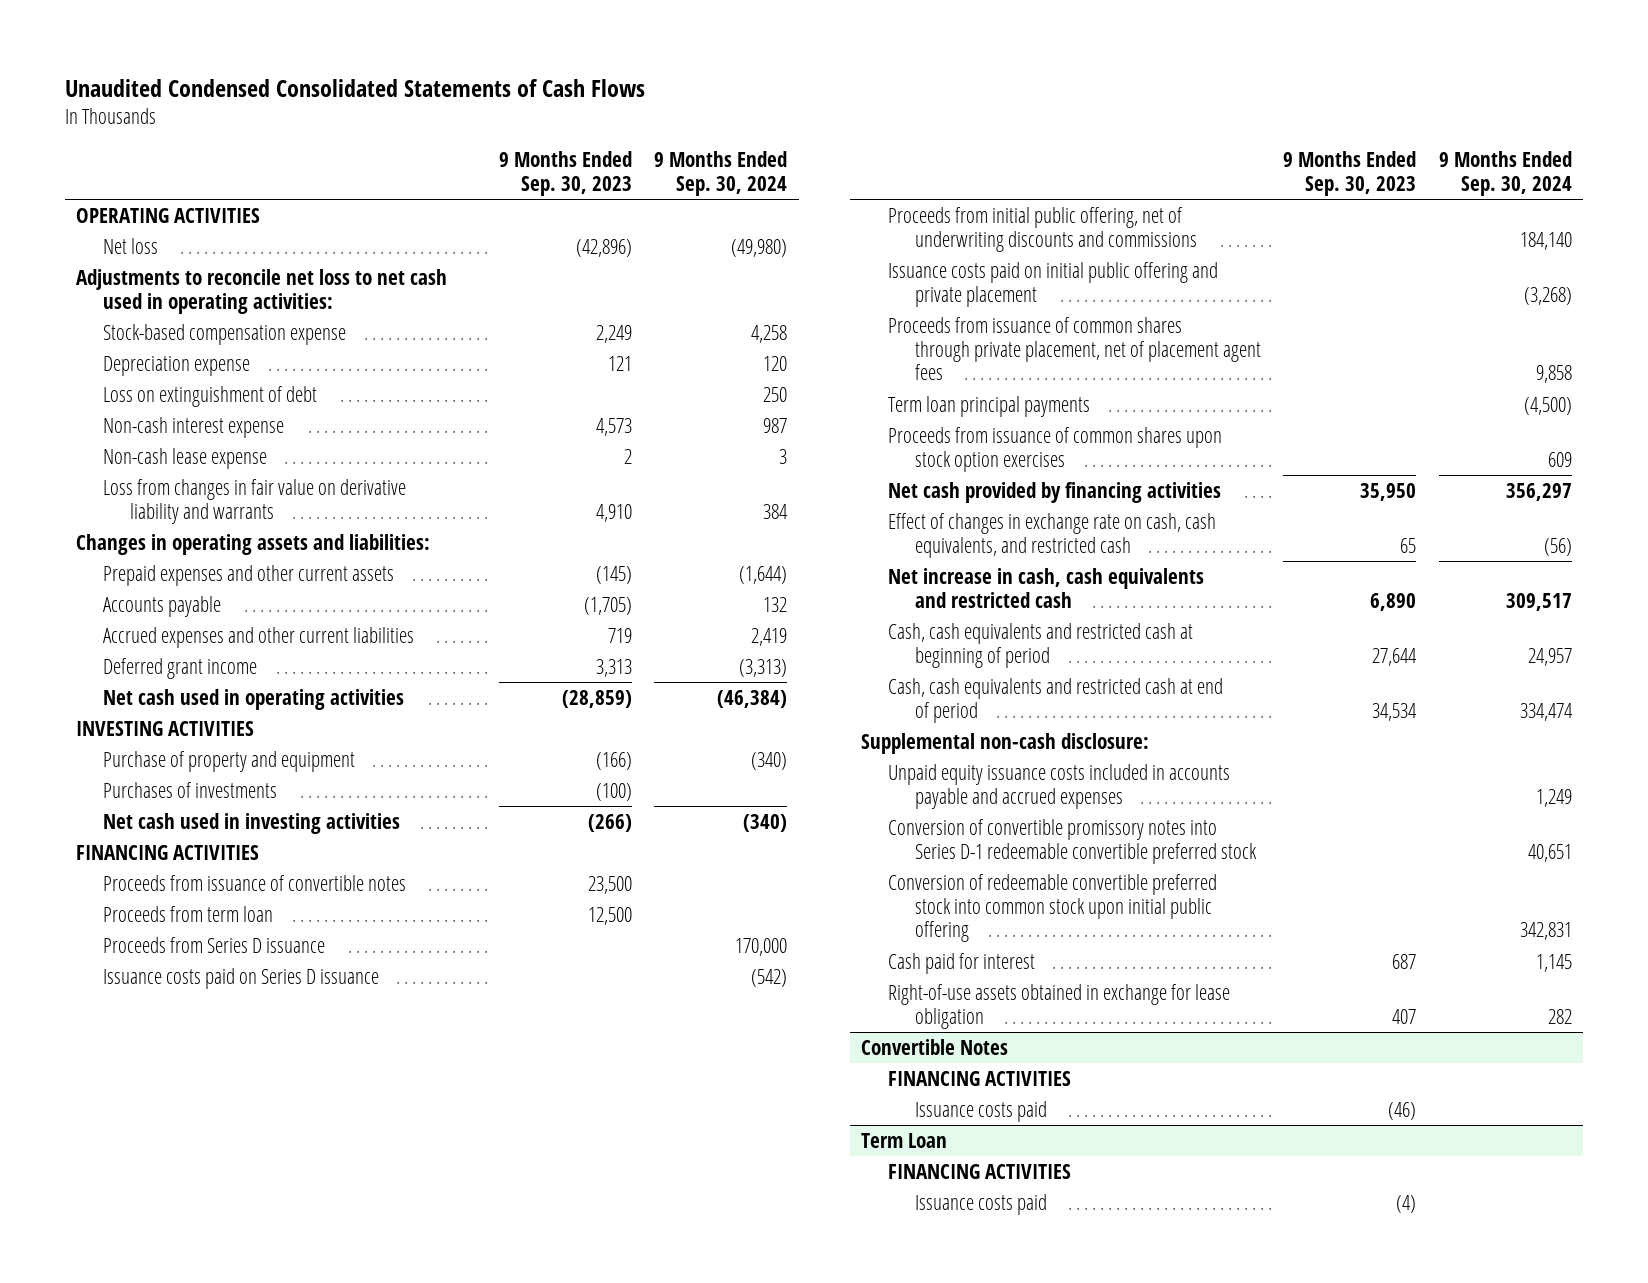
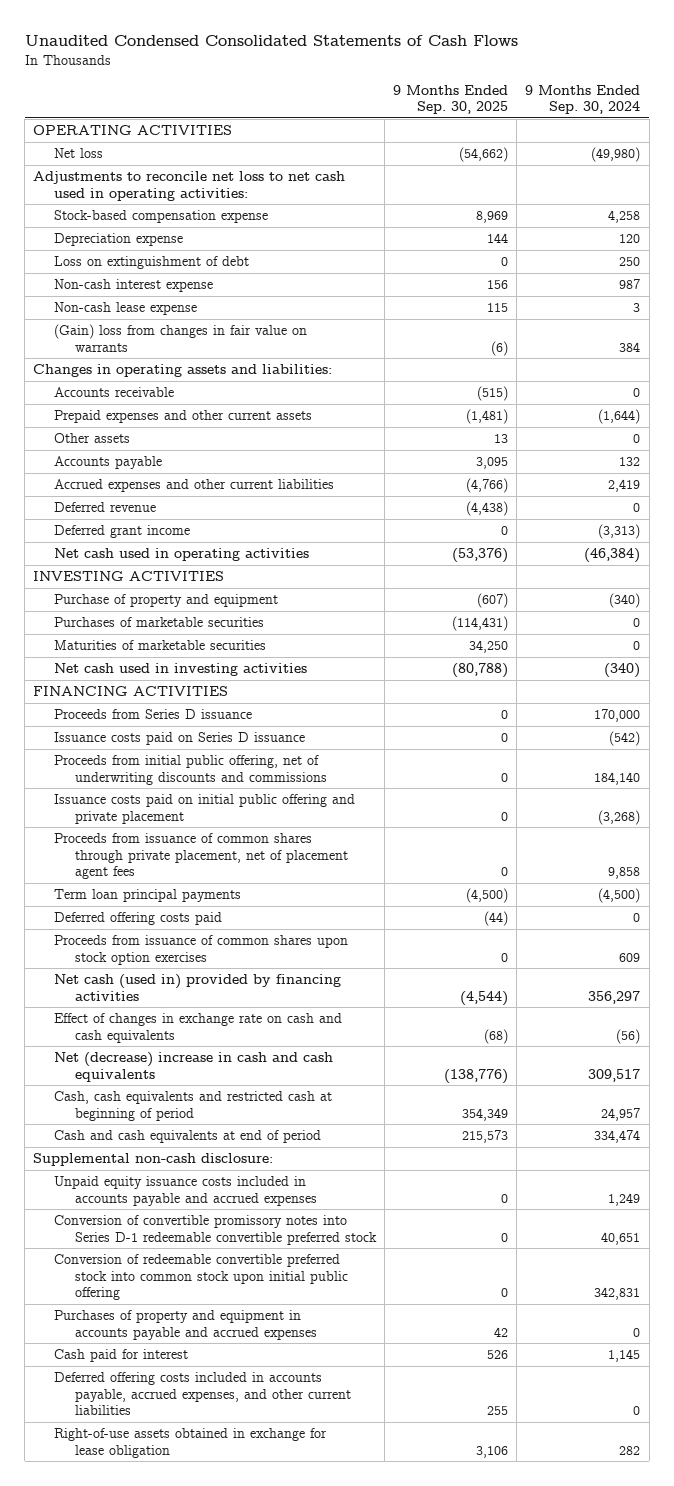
[498,151,632,197] 9 Months Ended Sep. 30, 2023 -> none
none -> [393,84,509,115] 9 Months Ended Sep. 30, 2025
[103,478,407,524] Loss from changes in fair value on derivative liability and warrants -> [54,324,308,352] (Gain) loss from changes in fair value on warrants
none -> [54,387,175,398] Accounts receivable
none -> [54,433,131,444] Other assets
none -> [54,502,157,513] Deferred revenue
[103,781,278,798] Purchases of investments -> none
none -> [54,617,265,628] Purchases of marketable securities
none -> [54,640,267,651] Maturities of marketable securities
[103,874,407,891] Proceeds from issuance of convertible notes -> none
[103,905,274,922] Proceeds from term loan -> none
none -> [54,912,223,926] Deferred offering costs paid
[887,481,1221,503] Net cash provided by financing activities -> [54,974,342,1001] Net cash (used in) provided by financing activities
[887,512,1216,558] Effect of changes in exchange rate on cash, cash equivalents, and restricted cash -> [54,1013,343,1043] Effect of changes in exchange rate on cash and cash equivalents
[887,567,1204,608] Net increase in cash, cash equivalents and restricted cash -> [54,1052,334,1082] Net (decrease) increase in cash and cash equivalents
[887,677,1223,723] Cash, cash equivalents and restricted cash at end of period -> [54,1130,322,1144] Cash and cash equivalents at end of period
none -> [54,1310,317,1340] Purchases of property and equipment in accounts payable and accrued expenses
none -> [54,1372,351,1415] Deferred offering costs included in accounts payable, accrued expenses, and other current liabilities
[860,1038,1008,1055] Convertible Notes -> none
[887,1070,1071,1086] FINANCING ACTIVITIES -> none
[914,1100,1047,1122] Issuance costs paid -> none
[860,1132,947,1148] Term Loan -> none
[887,1163,1071,1179] FINANCING ACTIVITIES -> none
[914,1193,1047,1215] Issuance costs paid -> none

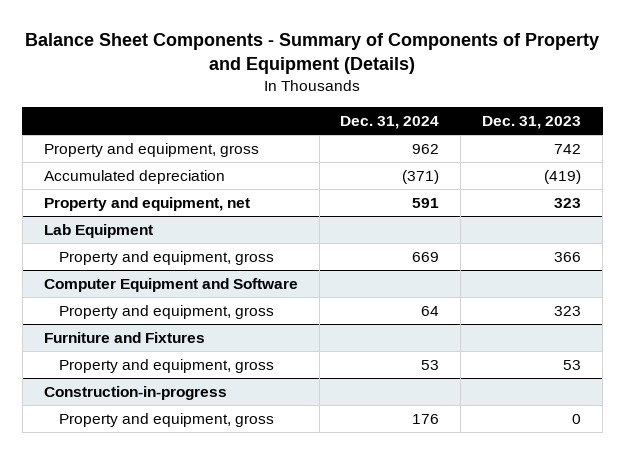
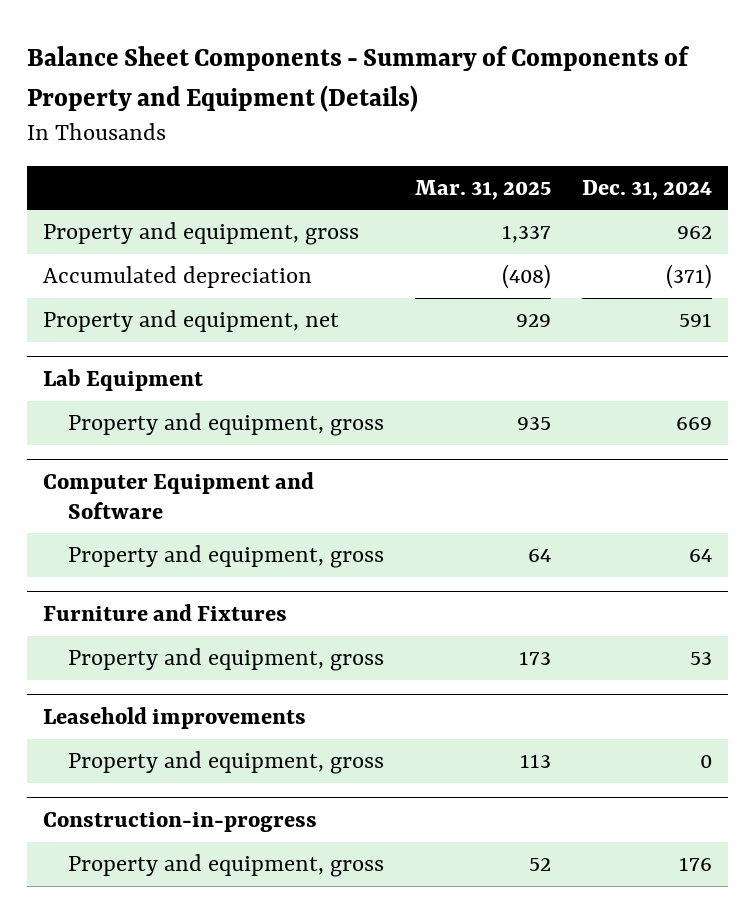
[482,115,582,129] Dec. 31, 2023 -> none
none -> [415,179,552,200] Mar. 31, 2025
none -> [42,707,306,730] Leasehold improvements
none -> [67,751,384,775] Property and equipment, gross

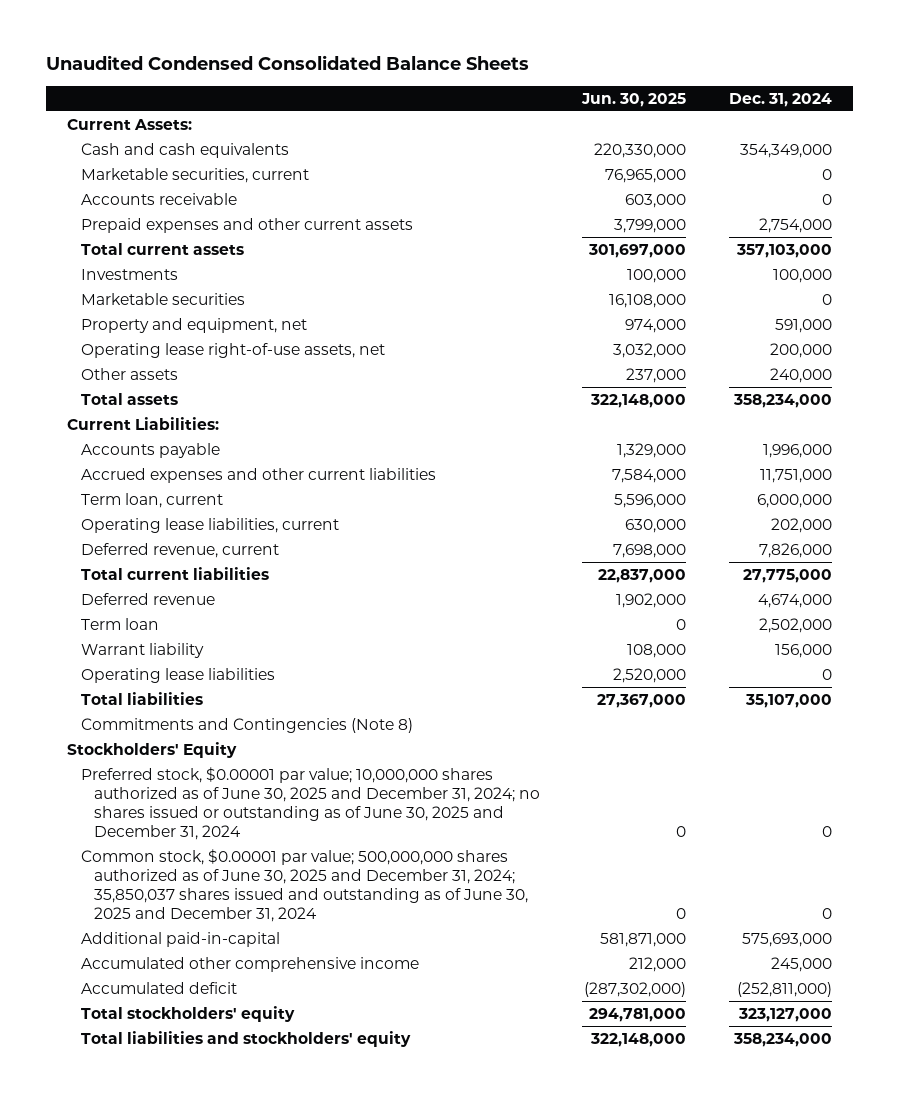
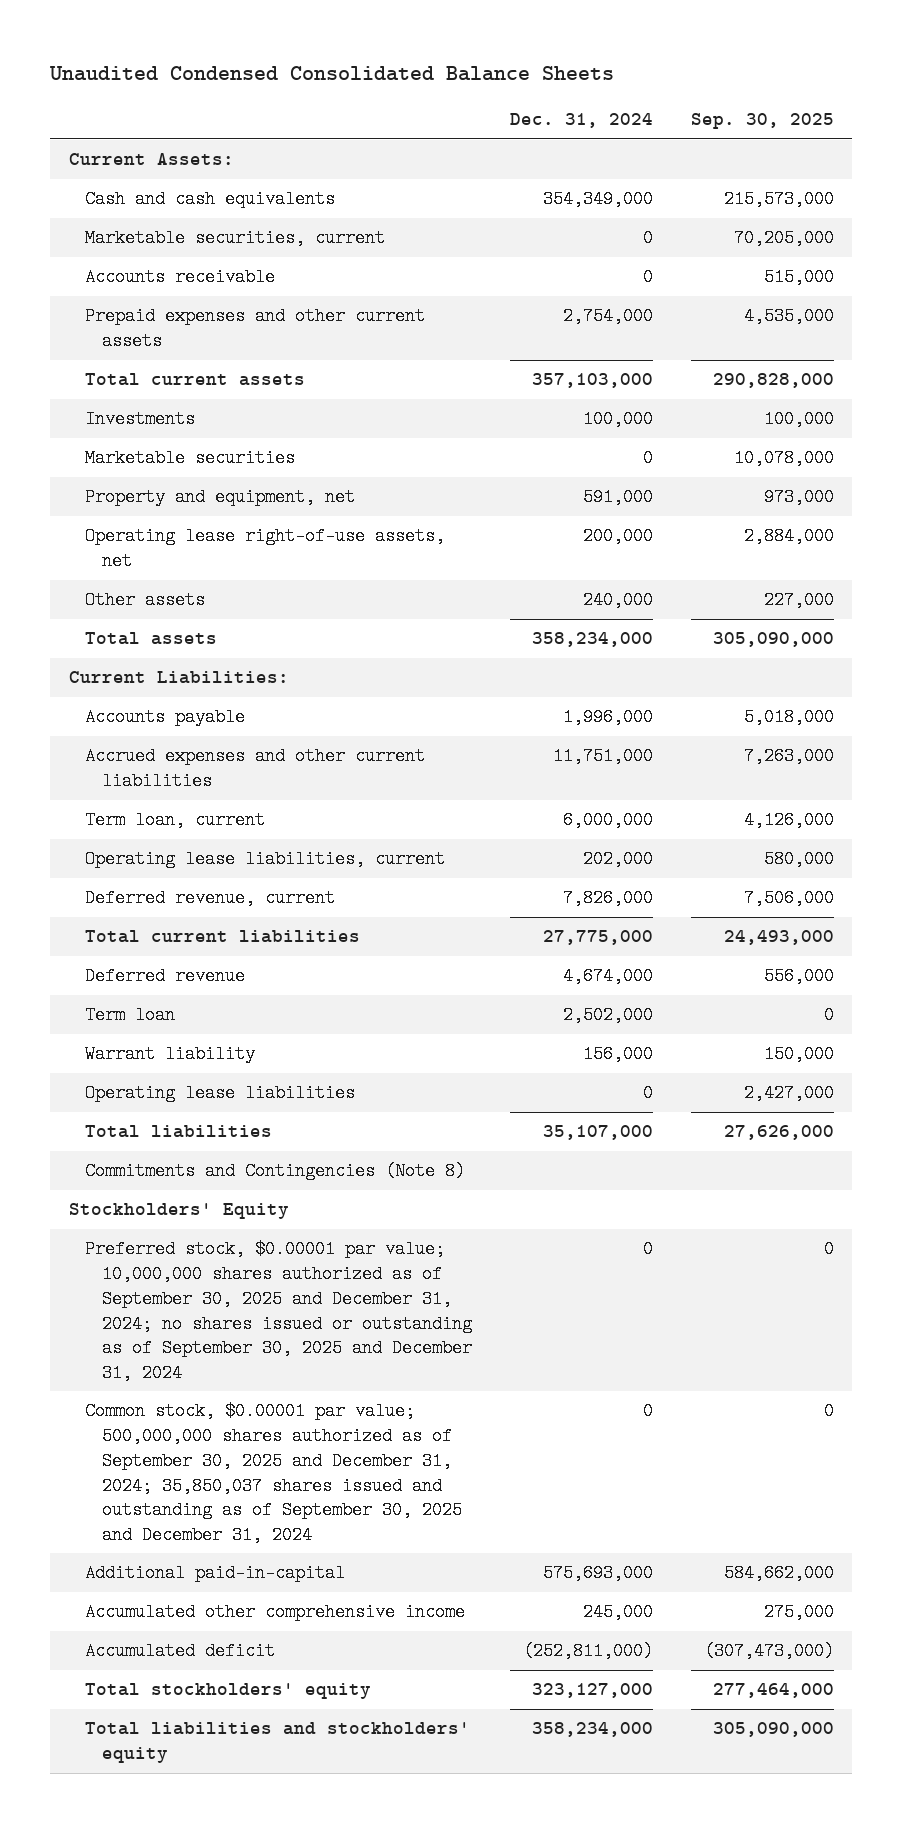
[581,92,687,107] Jun. 30, 2025 -> none
none -> [690,113,834,130] Sep. 30, 2025
[80,766,541,841] Preferred stock, $0.00001 par value; 10,000,000 shares authorized as of June 30, 2025 and December 31, 2024; no shares issued or outstanding as of June 30, 2025 and December 31, 2024 -> [85,1240,473,1382] Preferred stock, $0.00001 par value; 10,000,000 shares authorized as of September 30, 2025 and December 31, 2024; no shares issued or outstanding as of September 30, 2025 and December 31, 2024
[80,848,529,923] Common stock, $0.00001 par value; 500,000,000 shares authorized as of June 30, 2025 and December 31, 2024; 35,850,037 shares issued and outstanding as of June 30, 2025 and December 31, 2024 -> [85,1402,463,1544] Common stock, $0.00001 par value; 500,000,000 shares authorized as of September 30, 2025 and December 31, 2024; 35,850,037 shares issued and outstanding as of September 30, 2025 and December 31, 2024

